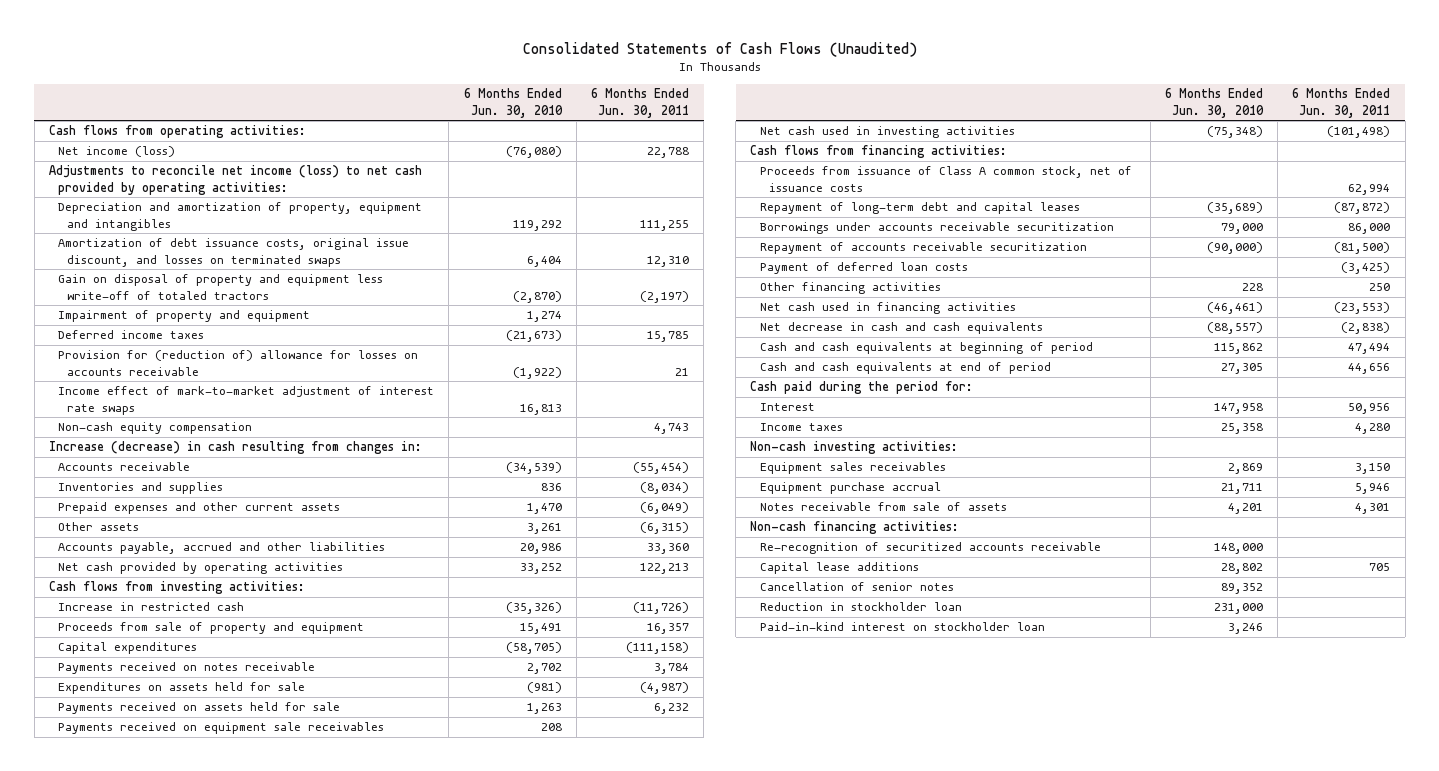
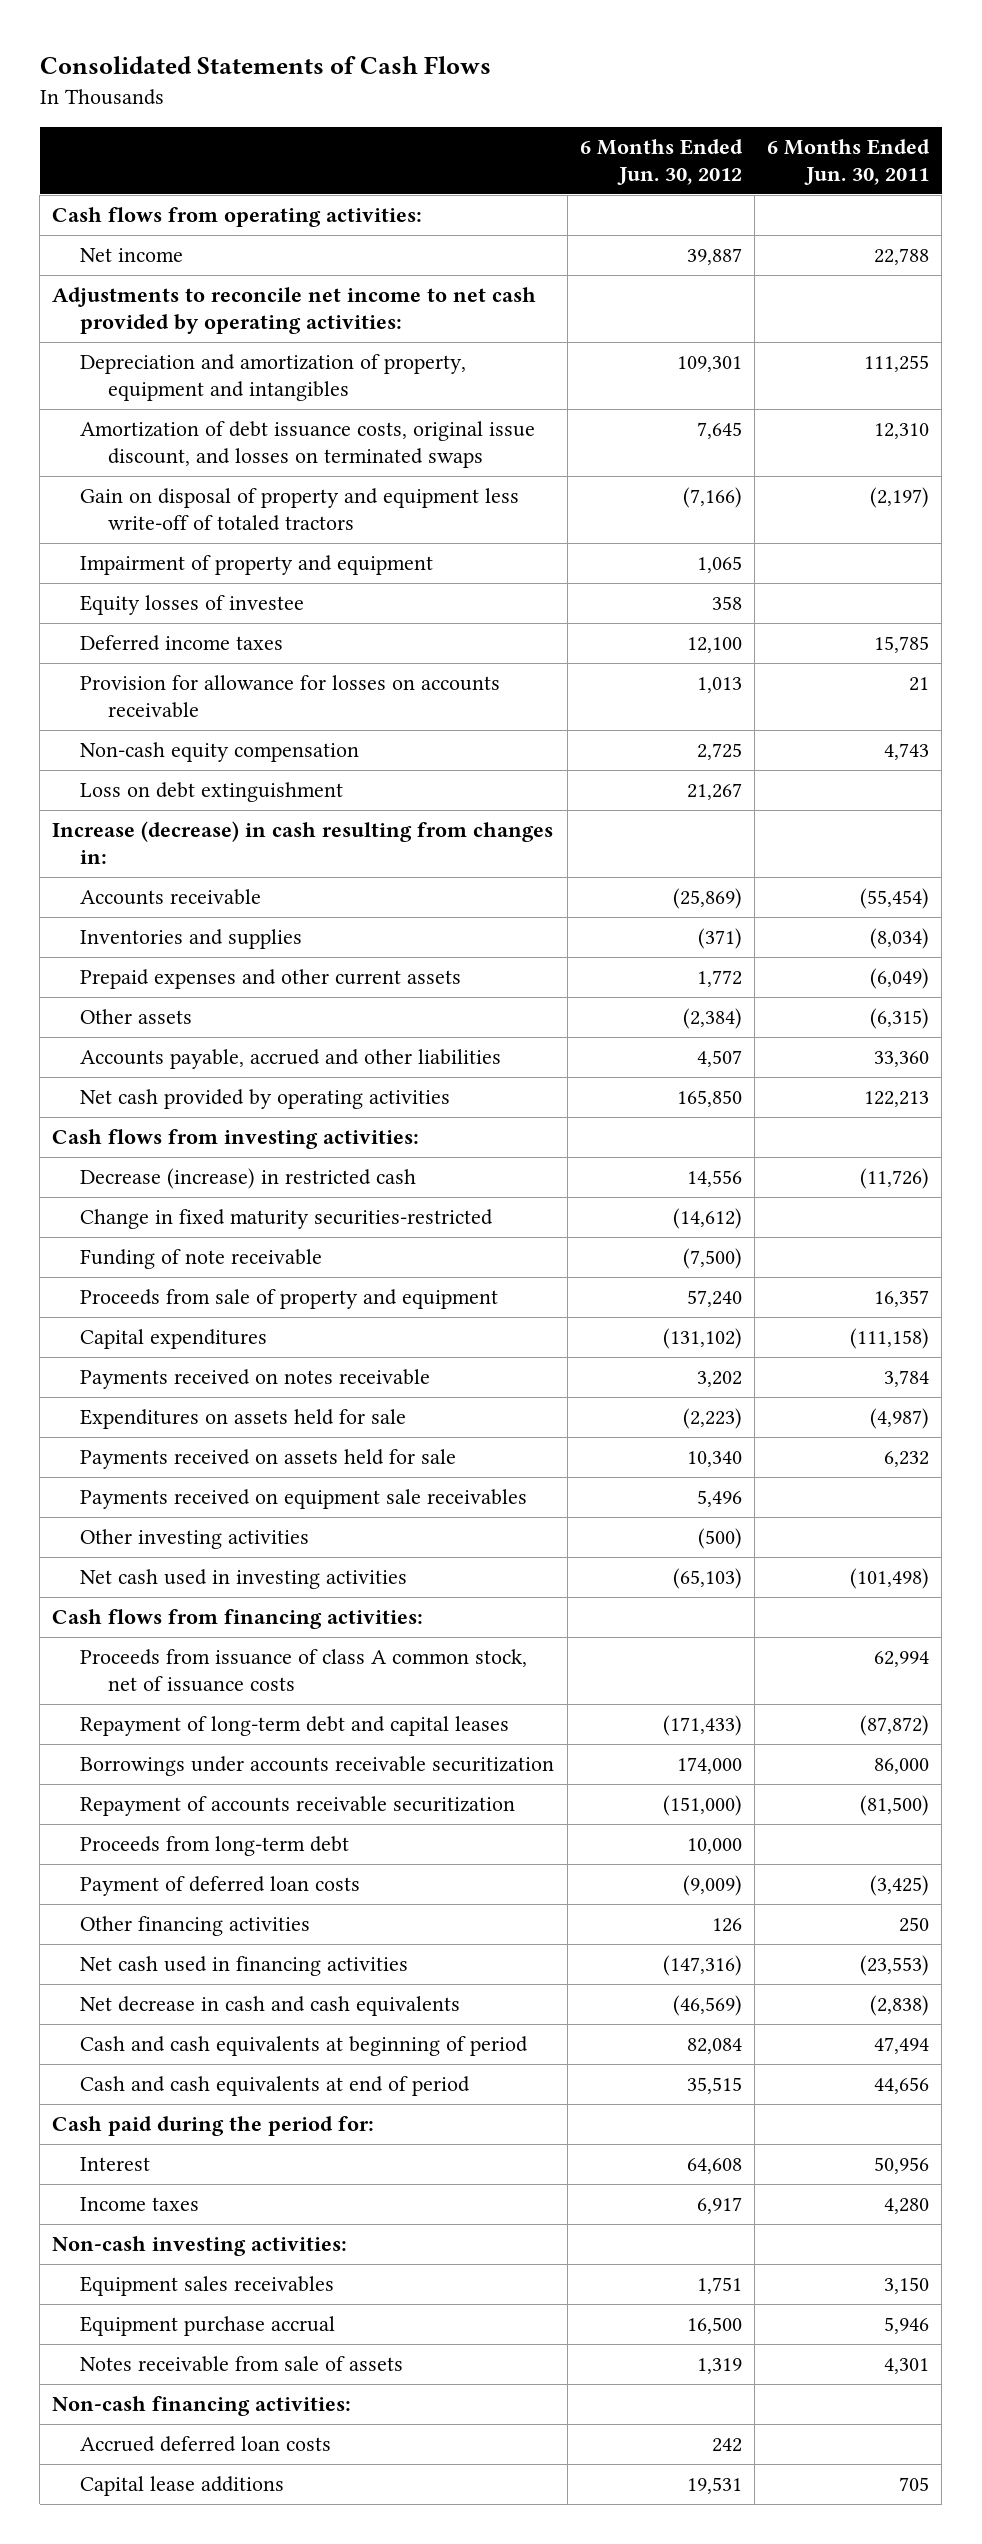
[522,41,917,57] Consolidated Statements of Cash Flows (Unaudited) -> [39,56,491,75] Consolidated Statements of Cash Flows
[463,88,563,118] 6 Months Ended Jun. 30, 2010 -> none
none -> [579,138,743,185] 6 Months Ended Jun. 30, 2012
[58,146,176,158] Net income (loss) -> [80,248,184,263] Net income
[48,165,422,195] Adjustments to reconcile net income (loss) to net cash provided by operating activities: -> [52,287,537,335] Adjustments to reconcile net income to net cash provided by operating activities:
none -> [80,595,305,616] Equity losses of investee
[58,386,435,415] Income effect of mark-to-market adjustment of interest rate swaps -> none
[58,350,419,376] Provision for (reduction of) allowance for losses on accounts receivable -> [80,675,501,719] Provision for allowance for losses on accounts receivable
none -> [80,782,344,803] Loss on debt extinguishment
[58,602,245,612] Increase in restricted cash -> [80,1168,417,1190] Decrease (increase) in restricted cash
none -> [80,1209,494,1230] Change in fixed maturity securities-restricted
none -> [80,1249,323,1270] Funding of note receivable
none -> [80,1529,310,1550] Other investing activities
[759,166,1132,192] Proceeds from issuance of Class A common stock, net of issuance costs -> [80,1649,528,1693] Proceeds from issuance of class A common stock, net of issuance costs
none -> [80,1836,350,1857] Proceeds from long-term debt
[759,542,1101,555] Re-recognition of securitized accounts receivable -> none
none -> [80,2436,332,2453] Accrued deferred loan costs
[759,582,954,592] Cancellation of senior notes -> none
[759,602,962,612] Reduction in stockholder loan -> none
[759,622,1045,632] Paid-in-kind interest on stockholder loan -> none

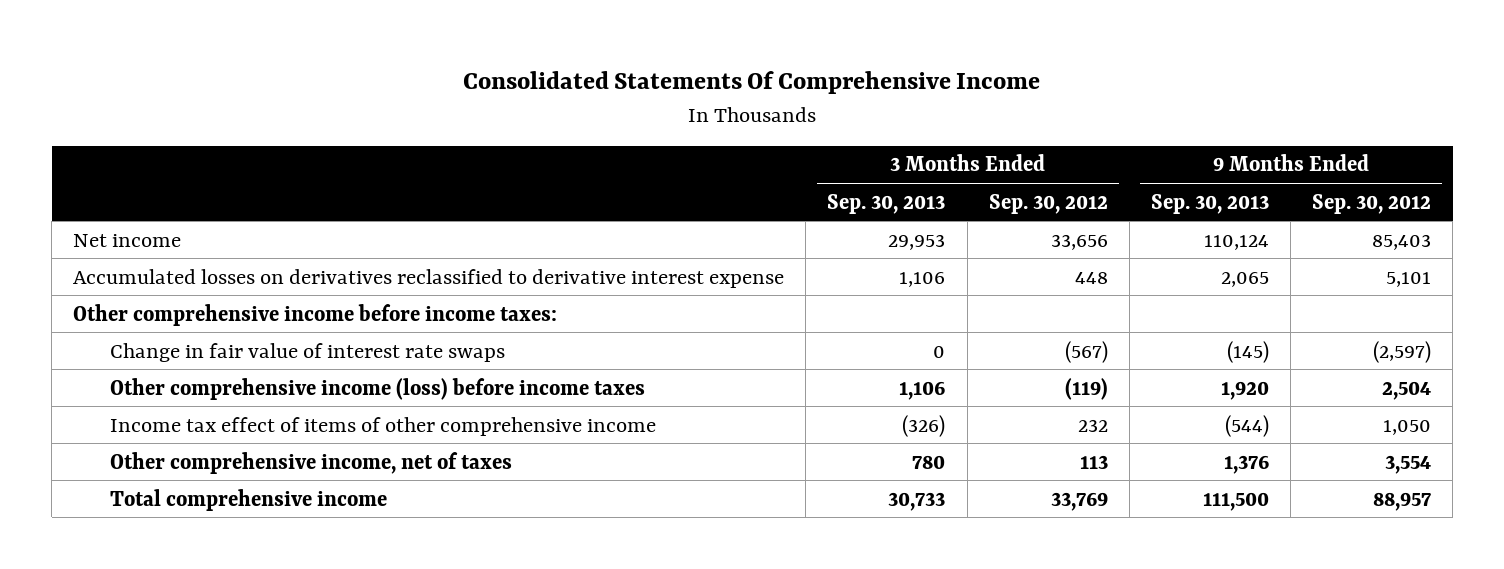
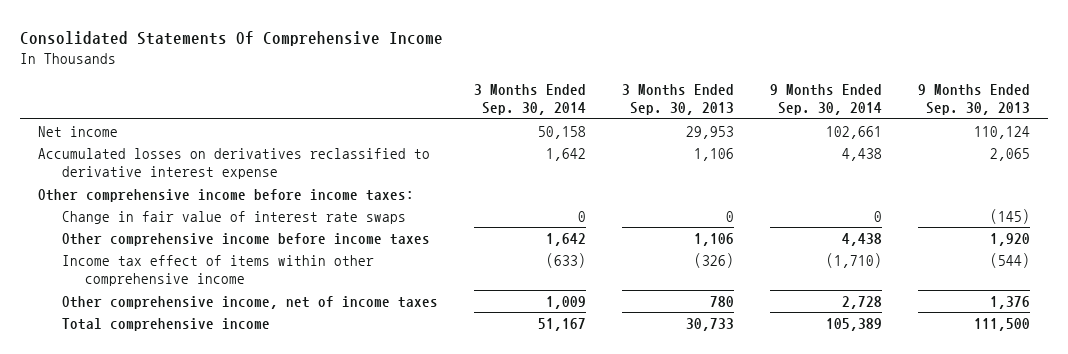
[988,193,1108,214] Sep. 30, 2012 -> none
[1312,193,1432,214] Sep. 30, 2012 -> none
none -> [473,83,586,116] 3 Months Ended Sep. 30, 2014
none -> [769,83,882,116] 9 Months Ended Sep. 30, 2014
[110,377,646,400] Other comprehensive income (loss) before income taxes -> [61,232,430,246] Other comprehensive income before income taxes
[110,416,657,436] Income tax effect of items of other comprehensive income -> [61,254,374,287] Income tax effect of items within other comprehensive income
[110,451,513,474] Other comprehensive income, net of taxes -> [61,295,438,309] Other comprehensive income, net of income taxes

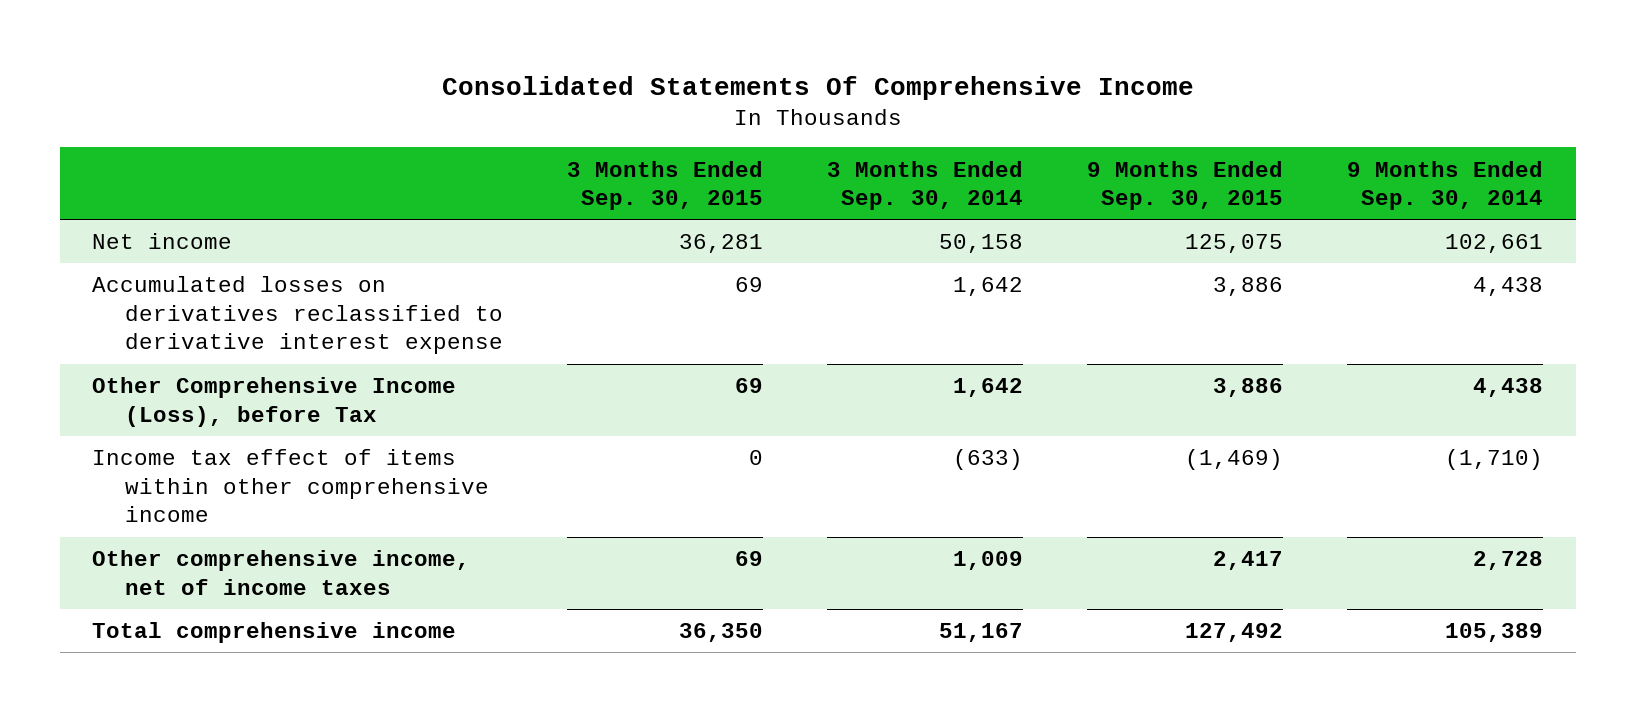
[621,83,734,116] 3 Months Ended Sep. 30, 2013 -> none
[917,83,1030,116] 9 Months Ended Sep. 30, 2013 -> none
none -> [567,160,764,211] 3 Months Ended Sep. 30, 2015
none -> [1087,160,1284,211] 9 Months Ended Sep. 30, 2015
[38,188,415,202] Other comprehensive income before income taxes: -> none
[61,210,406,224] Change in fair value of interest rate swaps -> none
[61,232,430,246] Other comprehensive income before income taxes -> [91,377,456,427] Other Comprehensive Income (Loss), before Tax

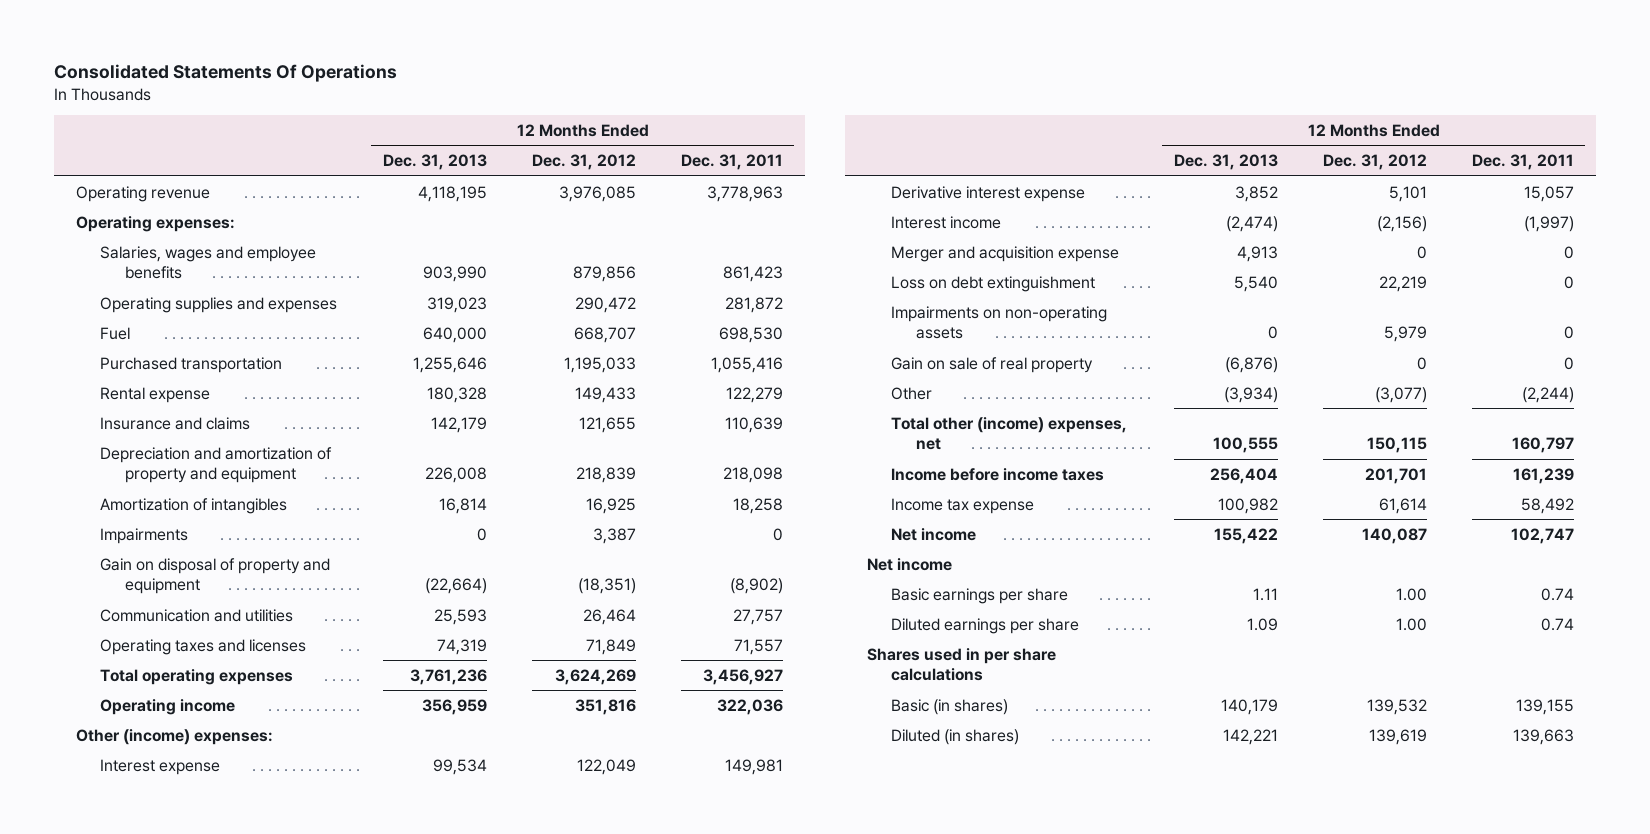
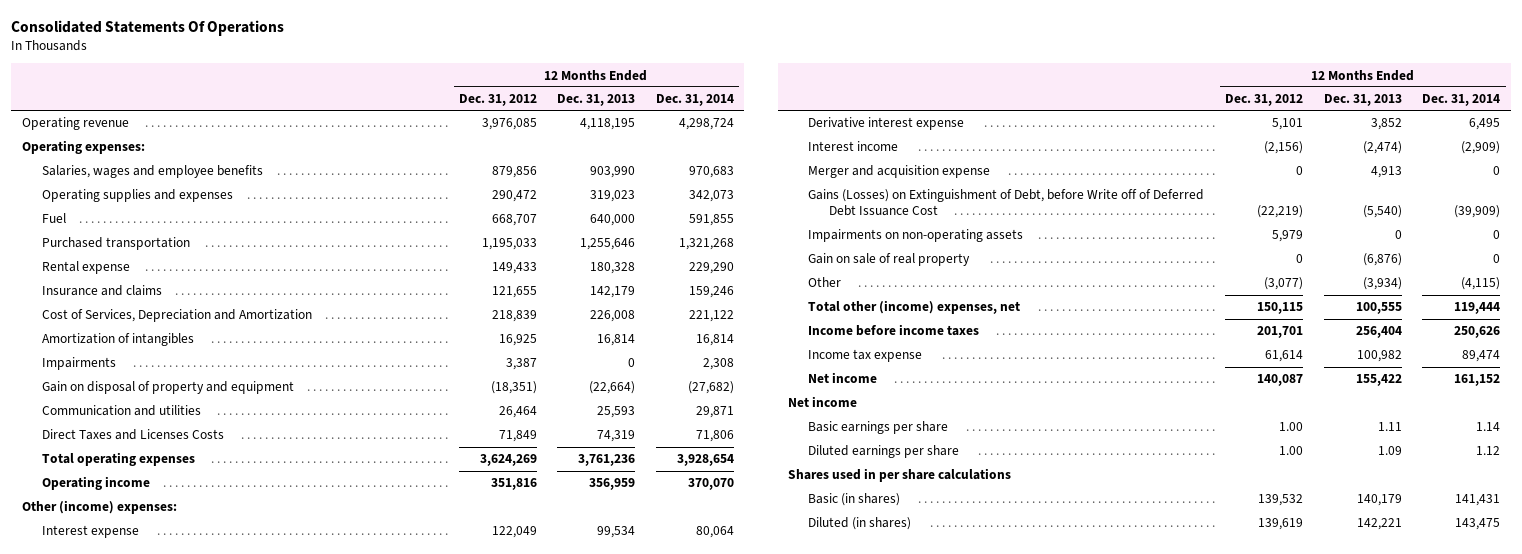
[680,154,783,171] Dec. 31, 2011 -> none
none -> [656,94,735,107] Dec. 31, 2014
[100,446,333,484] Depreciation and amortization of property and equipment -> [42,309,313,323] Cost of Services, Depreciation and Amortization
[100,638,307,655] Operating taxes and licenses -> [42,429,225,441] Direct Taxes and Licenses Costs
[891,275,1096,292] Loss on debt extinguishment -> none
none -> [808,189,1205,217] Gains (Losses) on Extinguishment of Debt, before Write off of Deferred Debt Issuance Cost

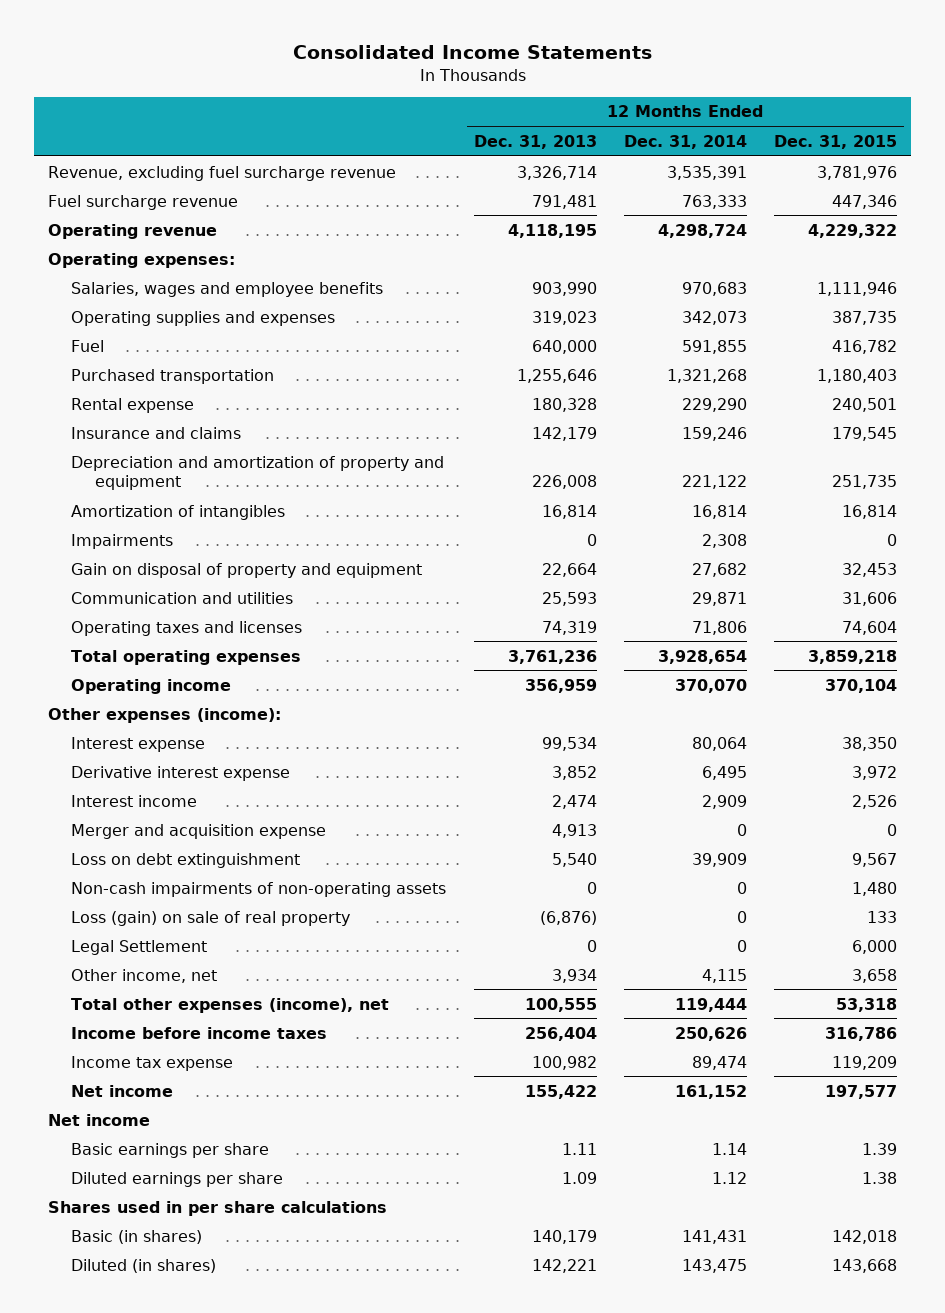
[11,20,285,37] Consolidated Statements Of Operations -> [292,45,652,60] Consolidated Income Statements
[458,94,537,107] Dec. 31, 2012 -> none
none -> [774,134,898,149] Dec. 31, 2015
none -> [48,165,397,181] Revenue, excluding fuel surcharge revenue
none -> [48,194,239,210] Fuel surcharge revenue
[42,309,313,323] Cost of Services, Depreciation and Amortization -> [71,455,445,490] Depreciation and amortization of property and equipment
[589,381,636,395] (22,664) -> [541,562,597,577] 22,664
[688,381,735,395] (27,682) -> [691,562,747,577] 27,682
[42,429,225,441] Direct Taxes and Licenses Costs -> [71,620,303,636] Operating taxes and licenses
[21,500,177,515] Other (income) expenses: -> [48,707,282,723] Other expenses (income):
[1362,141,1402,155] (2,474) -> [551,794,597,809] 2,474
[1461,141,1501,155] (2,909) -> [701,794,747,809] 2,909
[808,189,1205,217] Gains (Losses) on Extinguishment of Debt, before Write off of Deferred Debt Issuance Cost -> none
[808,277,842,288] Other -> none
none -> [71,852,301,868] Loss on debt extinguishment
[808,229,1024,243] Impairments on non-operating assets -> [71,881,447,897] Non-cash impairments of non-operating assets
[808,253,971,267] Gain on sale of real property -> [71,910,351,926] Loss (gain) on sale of real property
none -> [71,939,208,955] Legal Settlement
none -> [71,968,218,983] Other income, net
[808,300,1021,315] Total other (income) expenses, net -> [71,997,390,1013] Total other expenses (income), net

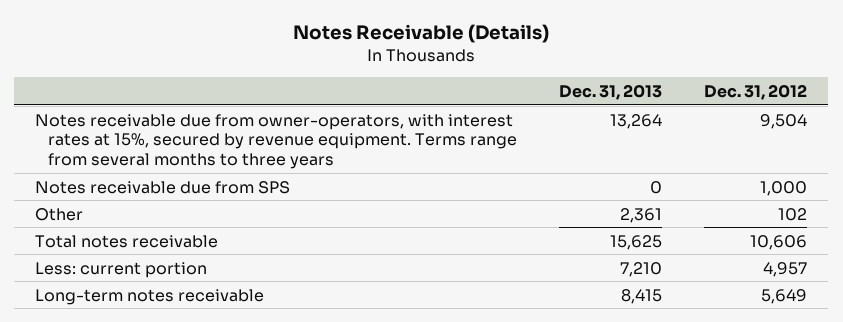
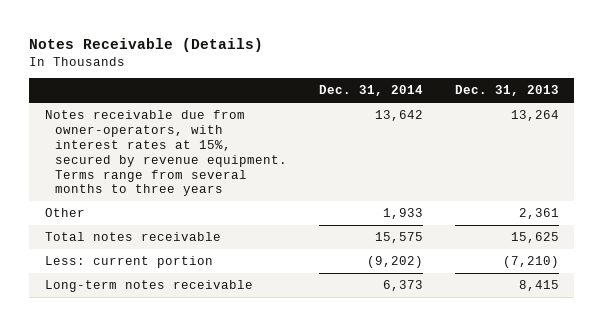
[704,84,808,101] Dec. 31, 2012 -> none
none -> [318,85,423,97] Dec. 31, 2014
[35,180,291,194] Notes receivable due from SPS -> none
[620,261,663,277] 7,210 -> [502,256,559,269] (7,210)

